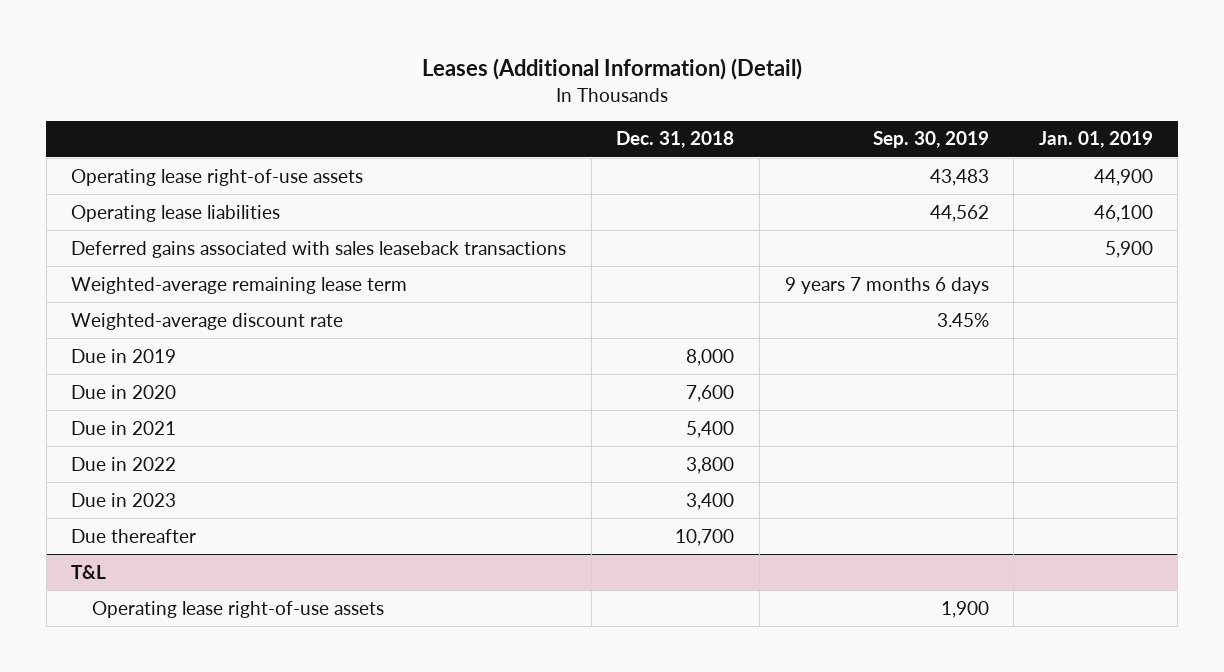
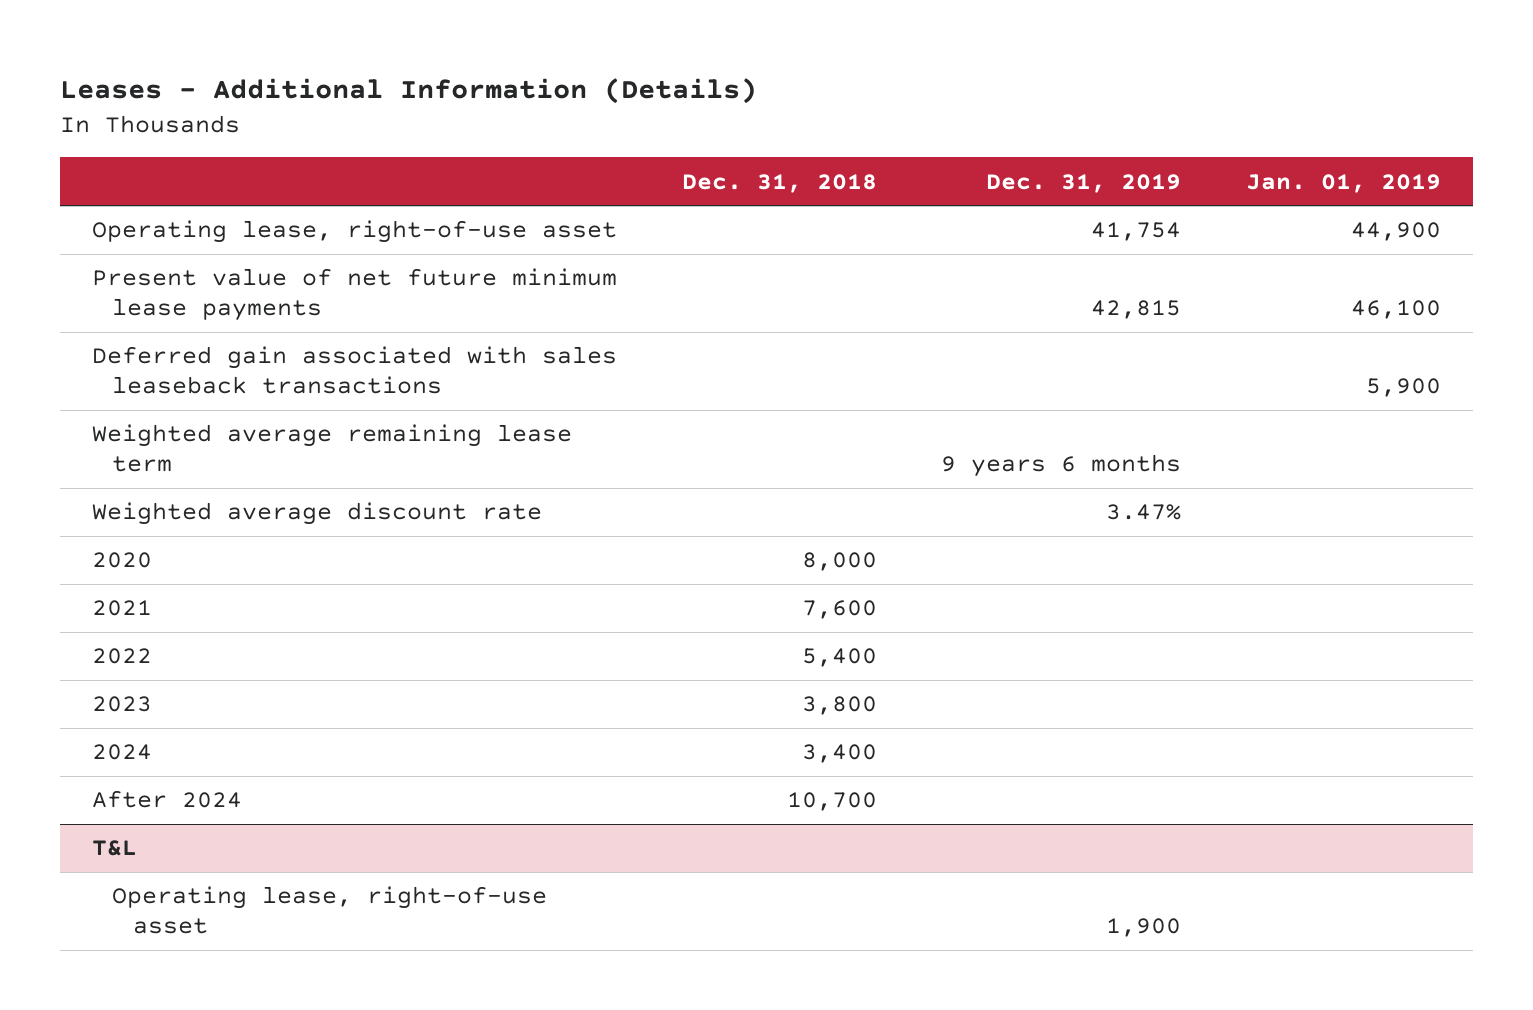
[421,57,802,80] Leases (Additional Information) (Detail) -> [59,78,757,105] Leases - Additional Information (Details)
[872,131,989,149] Sep. 30, 2019 -> none
none -> [986,173,1182,193] Dec. 31, 2019
[71,168,364,186] Operating lease right-of-use assets -> [91,220,617,244] Operating lease, right-of-use asset
[71,204,281,222] Operating lease liabilities -> [91,268,617,322] Present value of net future minimum lease payments
[71,240,567,258] Deferred gains associated with sales leaseback transactions -> [91,346,617,395] Deferred gain associated with sales leaseback transactions
[71,276,408,294] Weighted-average remaining lease term -> [91,424,572,473] Weighted average remaining lease term
[71,312,344,330] Weighted-average discount rate -> [91,502,542,526] Weighted average discount rate
[71,348,177,363] Due in 2019 -> [91,552,152,569] 2020
[71,384,177,399] Due in 2020 -> [91,600,152,617] 2021
[71,420,177,435] Due in 2021 -> [91,648,152,665] 2022
[71,456,177,471] Due in 2022 -> [91,696,152,713] 2023
[71,492,177,507] Due in 2023 -> [91,744,152,761] 2024
[71,528,197,543] Due thereafter -> [91,790,242,809] After 2024
[92,600,385,618] Operating lease right-of-use assets -> [112,886,548,935] Operating lease, right-of-use asset

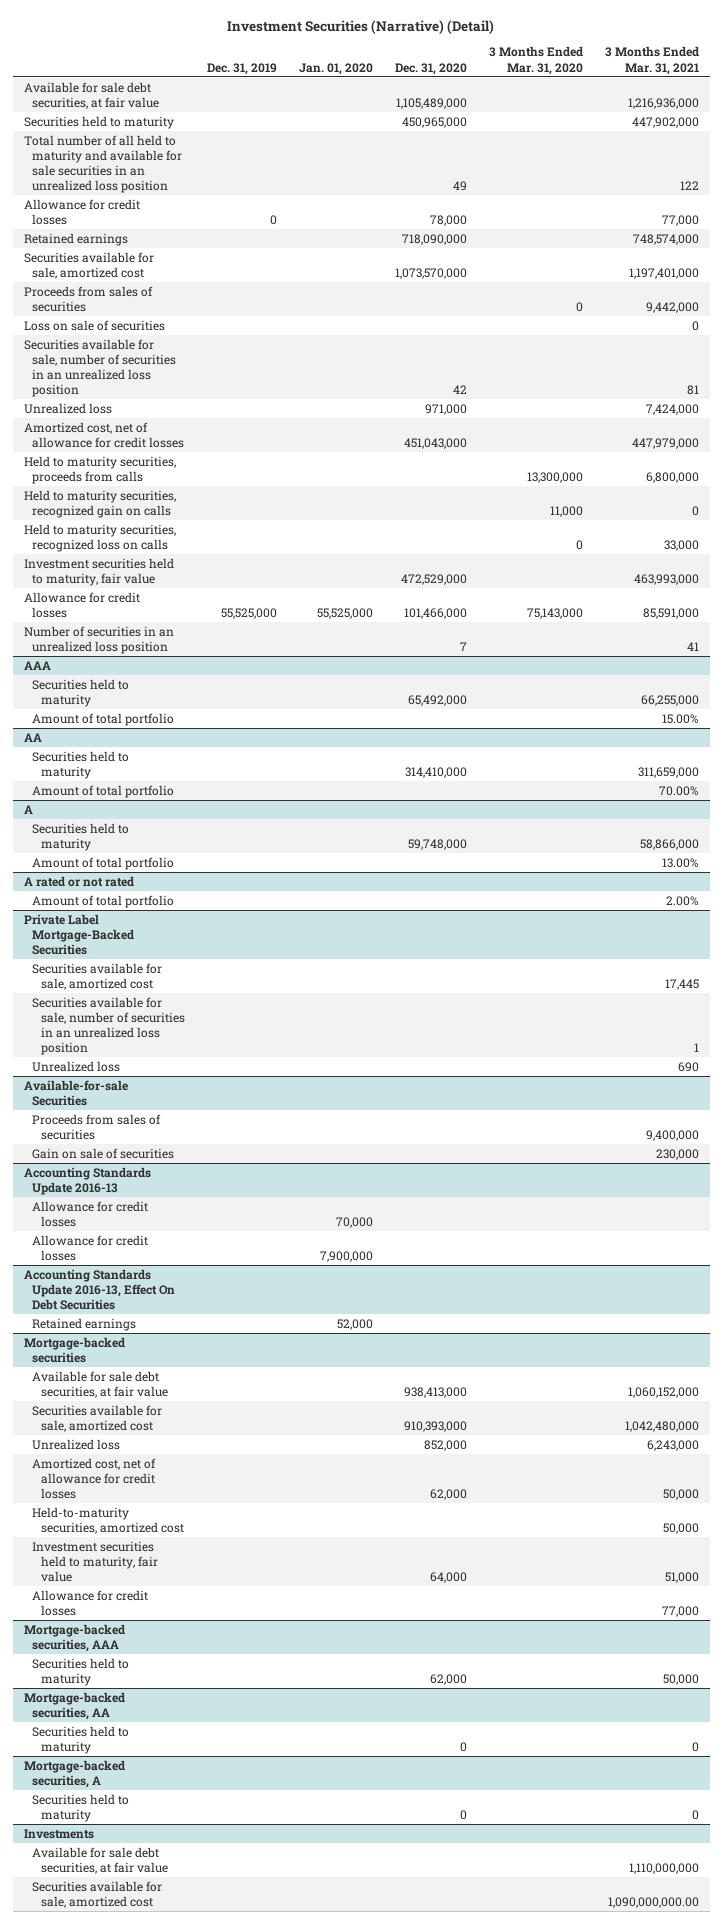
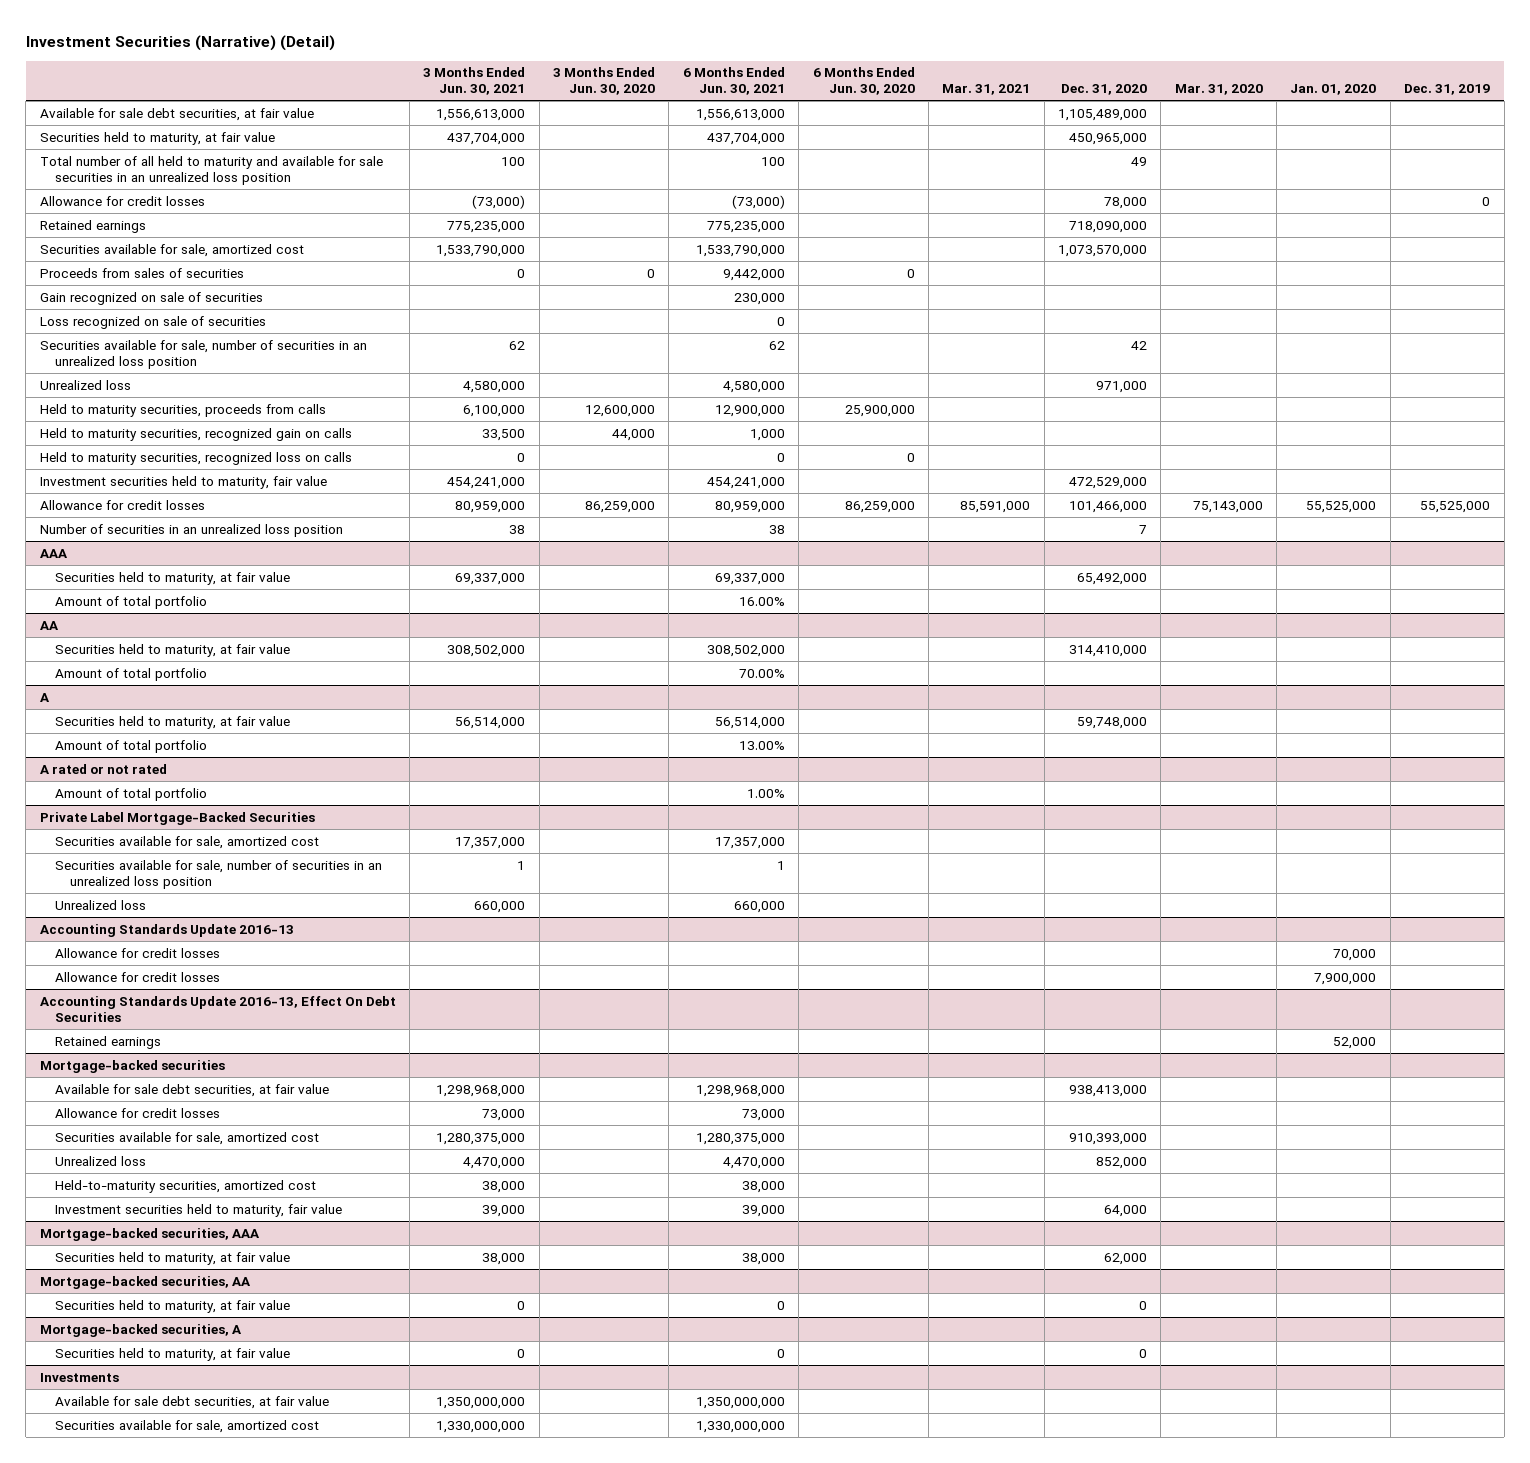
[488,46,583,75] 3 Months Ended Mar. 31, 2020 -> none
[604,46,699,75] 3 Months Ended Mar. 31, 2021 -> none
none -> [423,67,526,96] 3 Months Ended Jun. 30, 2021
none -> [553,67,656,96] 3 Months Ended Jun. 30, 2020
none -> [682,67,785,96] 6 Months Ended Jun. 30, 2021
none -> [812,67,915,96] 6 Months Ended Jun. 30, 2020
none -> [942,84,1031,96] Mar. 31, 2021
none -> [1174,84,1263,96] Mar. 31, 2020
[23,115,174,129] Securities held to maturity -> [39,131,275,145] Securities held to maturity, at fair value
none -> [39,291,263,305] Gain recognized on sale of securities
[23,319,165,331] Loss on sale of securities -> [39,315,266,329] Loss recognized on sale of securities
[23,421,185,448] Amortized cost, net of allowance for credit losses -> none
[32,678,130,707] Securities held to maturity -> [54,571,290,585] Securities held to maturity, at fair value
[32,750,130,779] Securities held to maturity -> [54,643,290,657] Securities held to maturity, at fair value
[32,822,130,851] Securities held to maturity -> [54,715,290,729] Securities held to maturity, at fair value
[23,1079,128,1106] Available-for-sale Securities -> none
[32,1113,162,1140] Proceeds from sales of securities -> none
[32,1147,175,1159] Gain on sale of securities -> none
[32,1589,149,1616] Allowance for credit losses -> [54,1107,220,1118] Allowance for credit losses
[32,1457,157,1499] Amortized cost, net of allowance for credit losses -> none
[32,1657,130,1686] Securities held to maturity -> [54,1251,290,1265] Securities held to maturity, at fair value
[32,1725,130,1754] Securities held to maturity -> [54,1299,290,1313] Securities held to maturity, at fair value
[32,1793,130,1822] Securities held to maturity -> [54,1347,290,1361] Securities held to maturity, at fair value

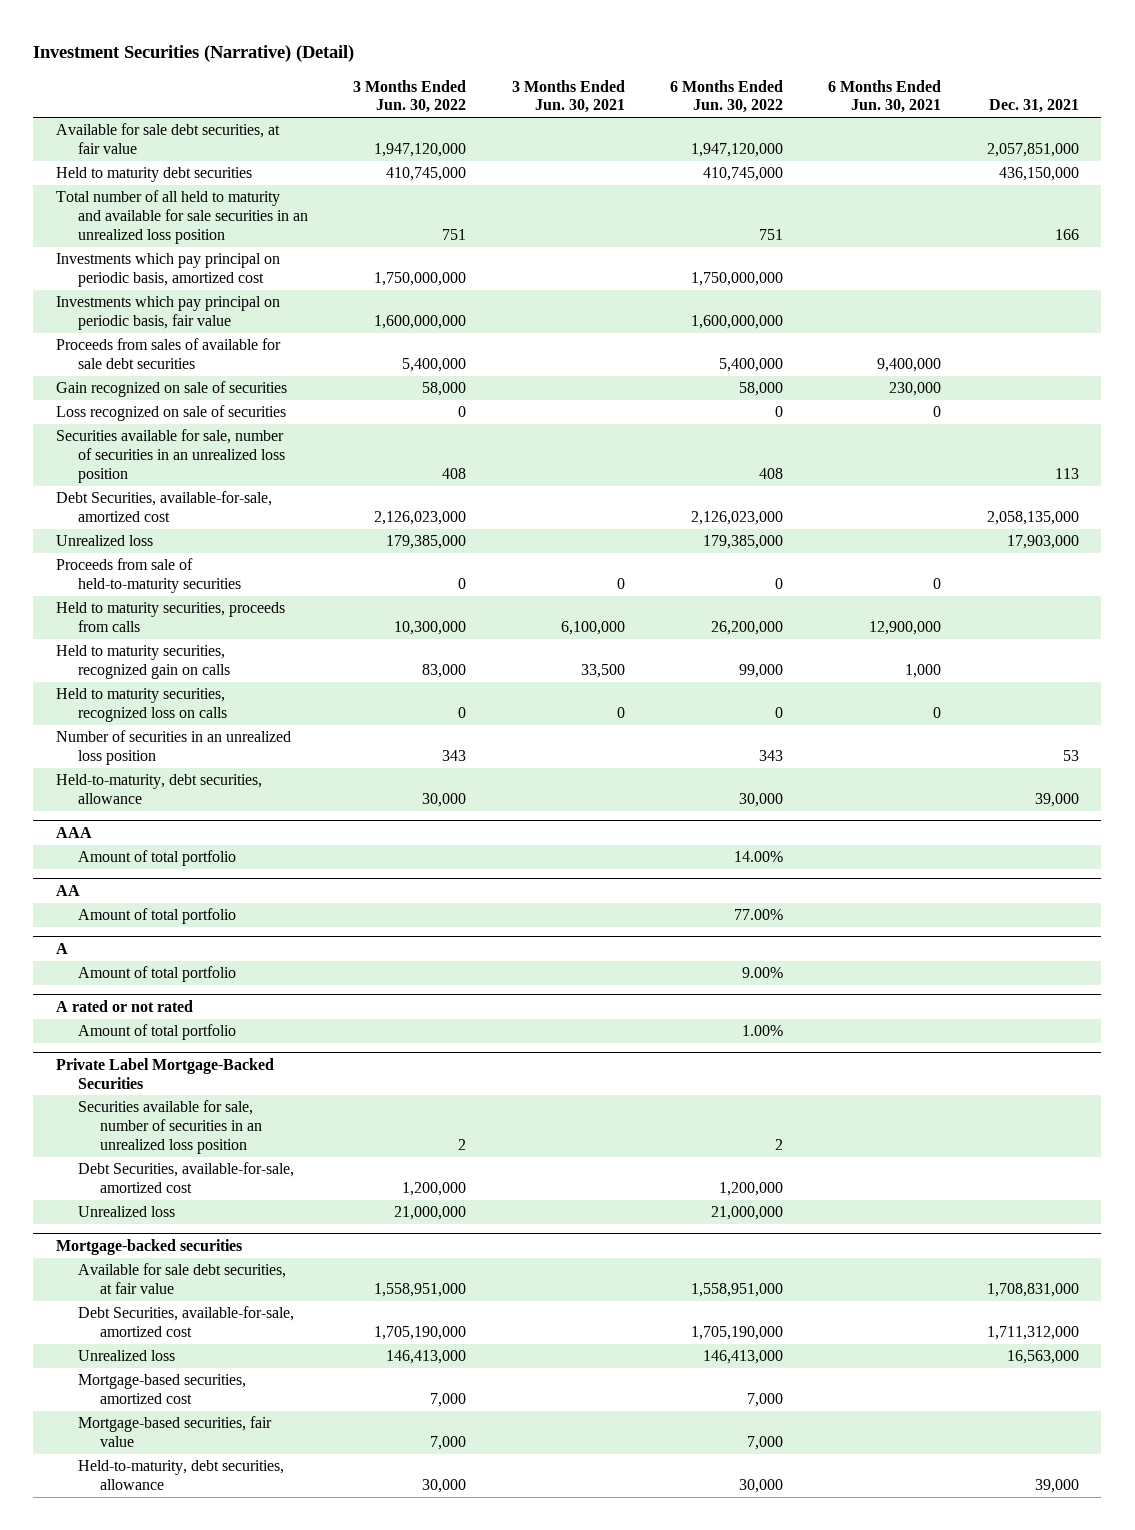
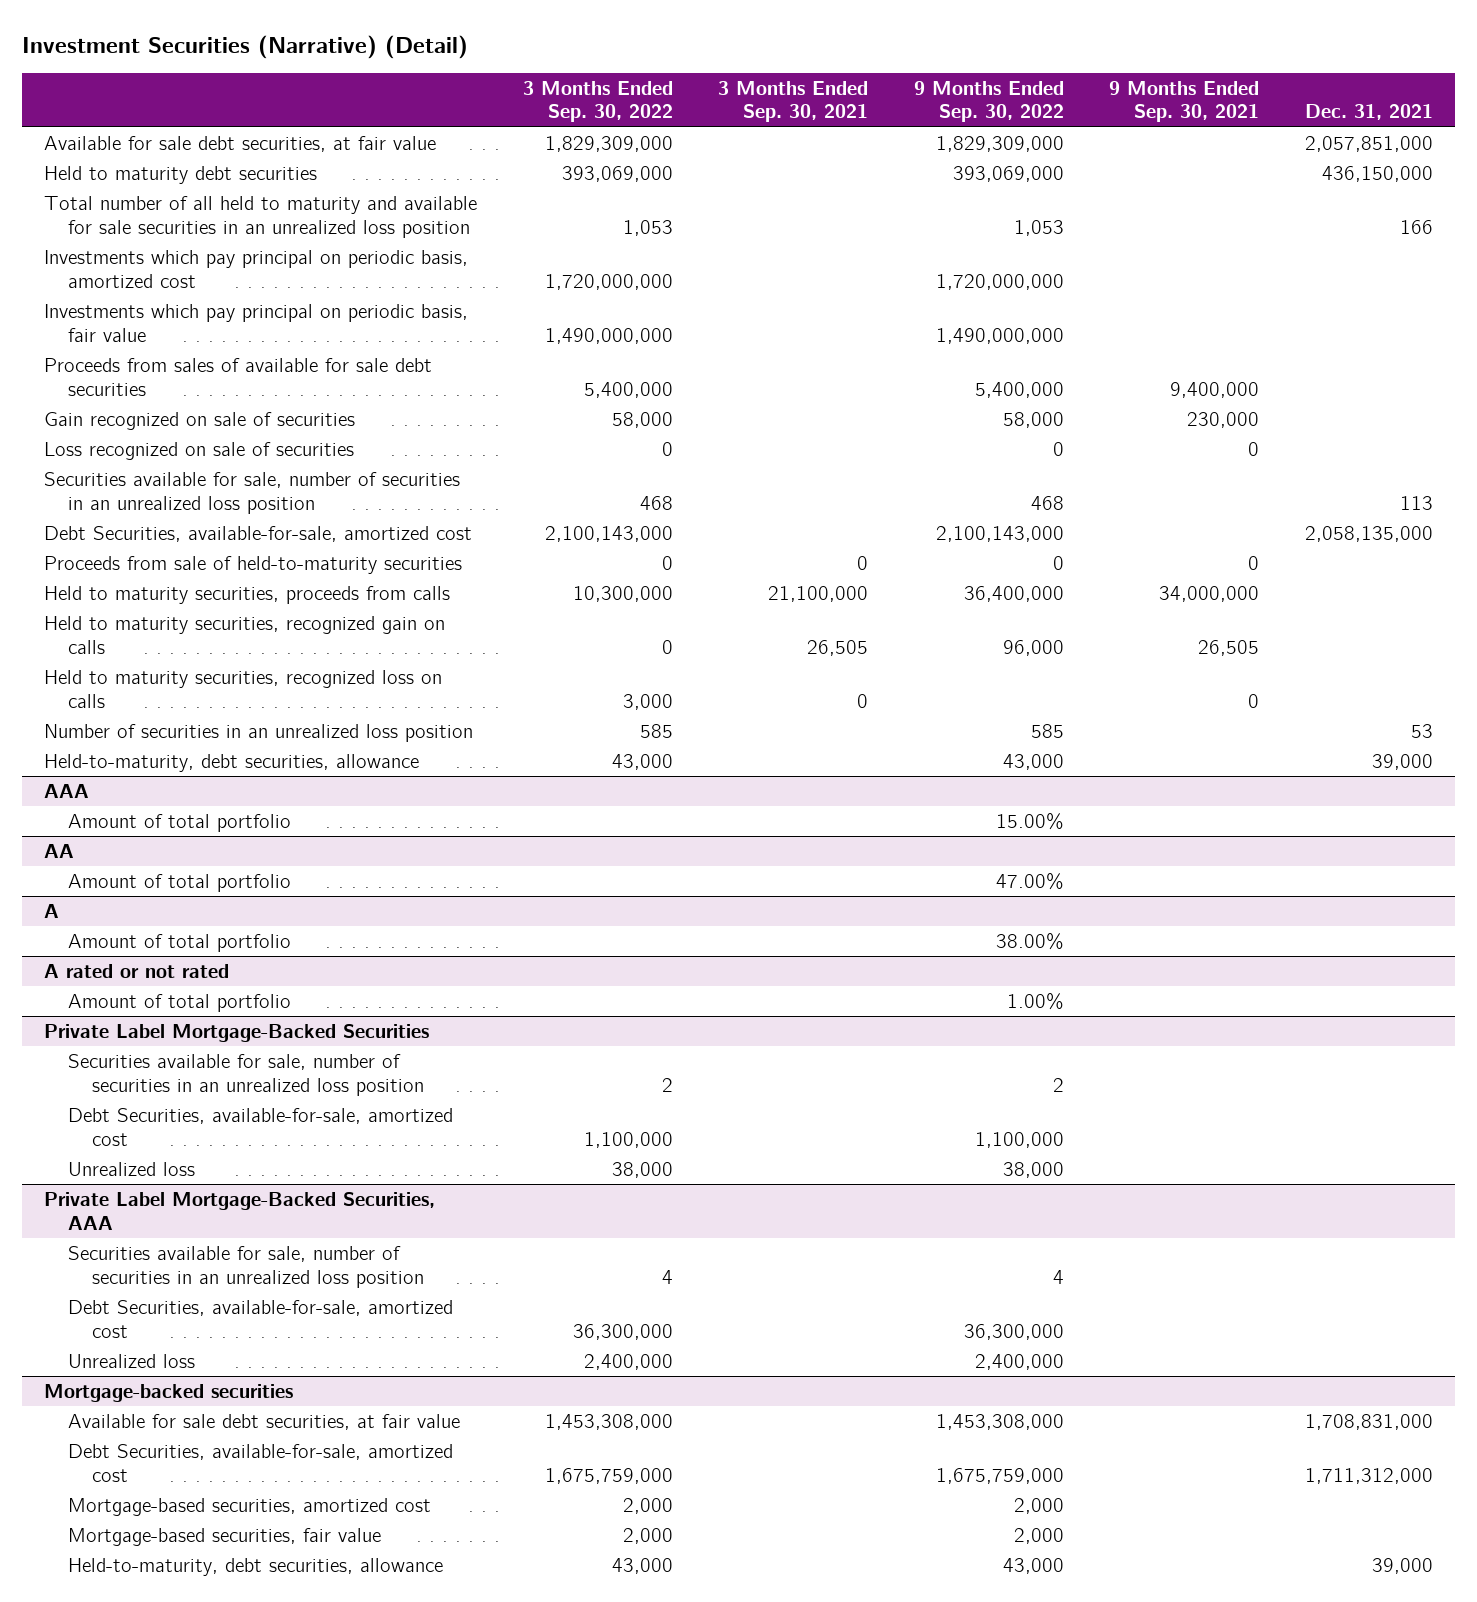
[353,79,467,114] 3 Months Ended Jun. 30, 2022 -> none
[511,79,625,114] 3 Months Ended Jun. 30, 2021 -> none
[670,79,784,114] 6 Months Ended Jun. 30, 2022 -> none
[828,79,942,114] 6 Months Ended Jun. 30, 2021 -> none
none -> [522,80,673,123] 3 Months Ended Sep. 30, 2022
none -> [718,80,869,123] 3 Months Ended Sep. 30, 2021
none -> [913,80,1064,123] 9 Months Ended Sep. 30, 2022
none -> [1109,80,1260,123] 9 Months Ended Sep. 30, 2021
[55,535,153,547] Unrealized loss -> none
none -> [44,1192,436,1230] Private Label Mortgage-Backed Securities, AAA
none -> [68,1246,424,1288] Securities available for sale, number of securities in an unrealized loss position
none -> [68,1300,454,1338] Debt Securities, available-for-sale, amortized cost
none -> [68,1354,196,1369] Unrealized loss
[77,1350,175,1362] Unrealized loss -> none

